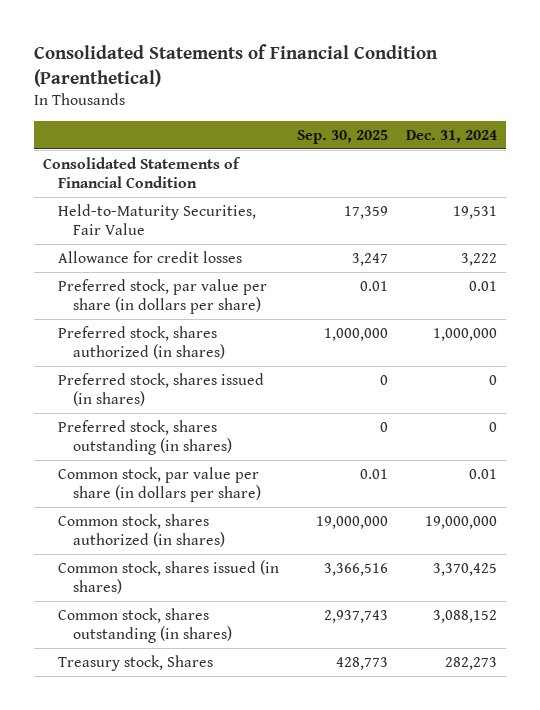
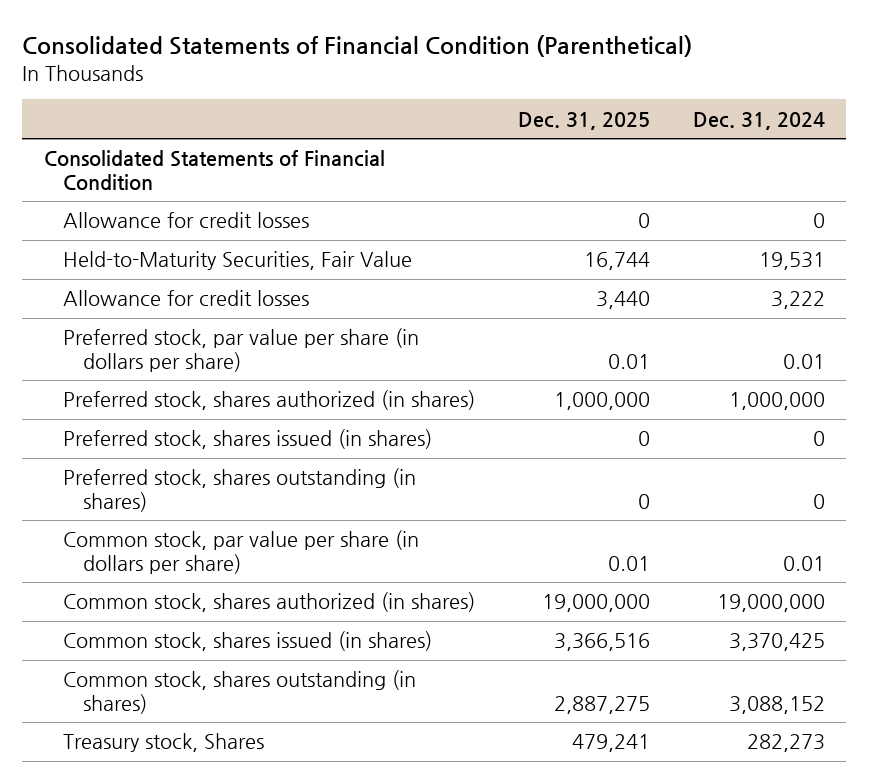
[297,129,389,144] Sep. 30, 2025 -> none
none -> [518,111,651,130] Dec. 31, 2025
none -> [63,212,310,229] Allowance for credit losses

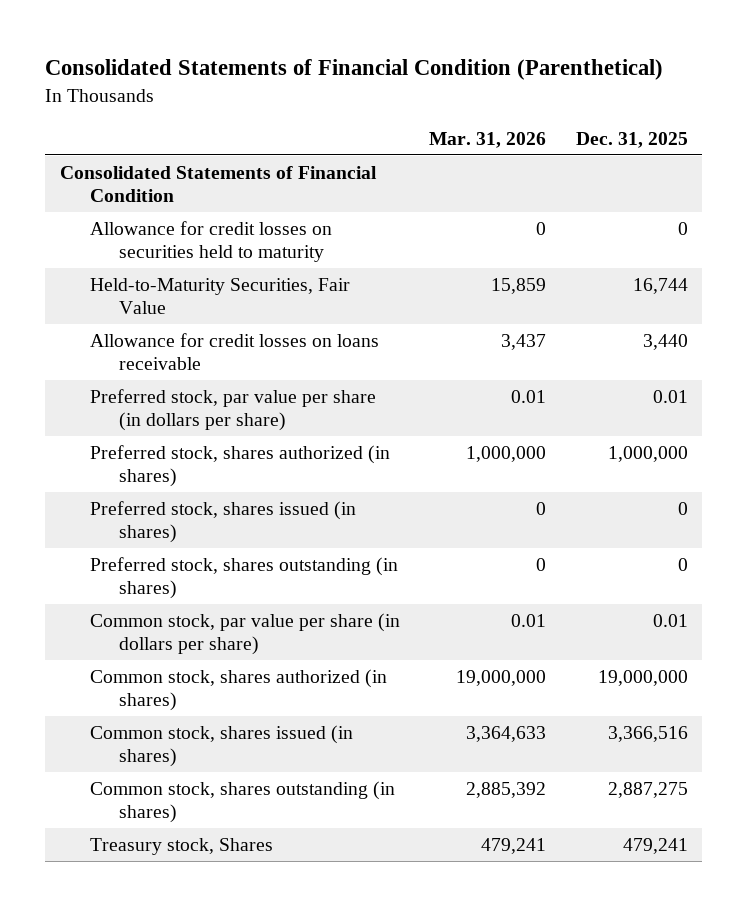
[692,111,825,130] Dec. 31, 2024 -> none
none -> [429,131,547,148] Mar. 31, 2026
[63,212,310,229] Allowance for credit losses -> [89,221,332,262] Allowance for credit losses on securities held to maturity
[63,290,310,307] Allowance for credit losses -> [89,333,379,370] Allowance for credit losses on loans receivable

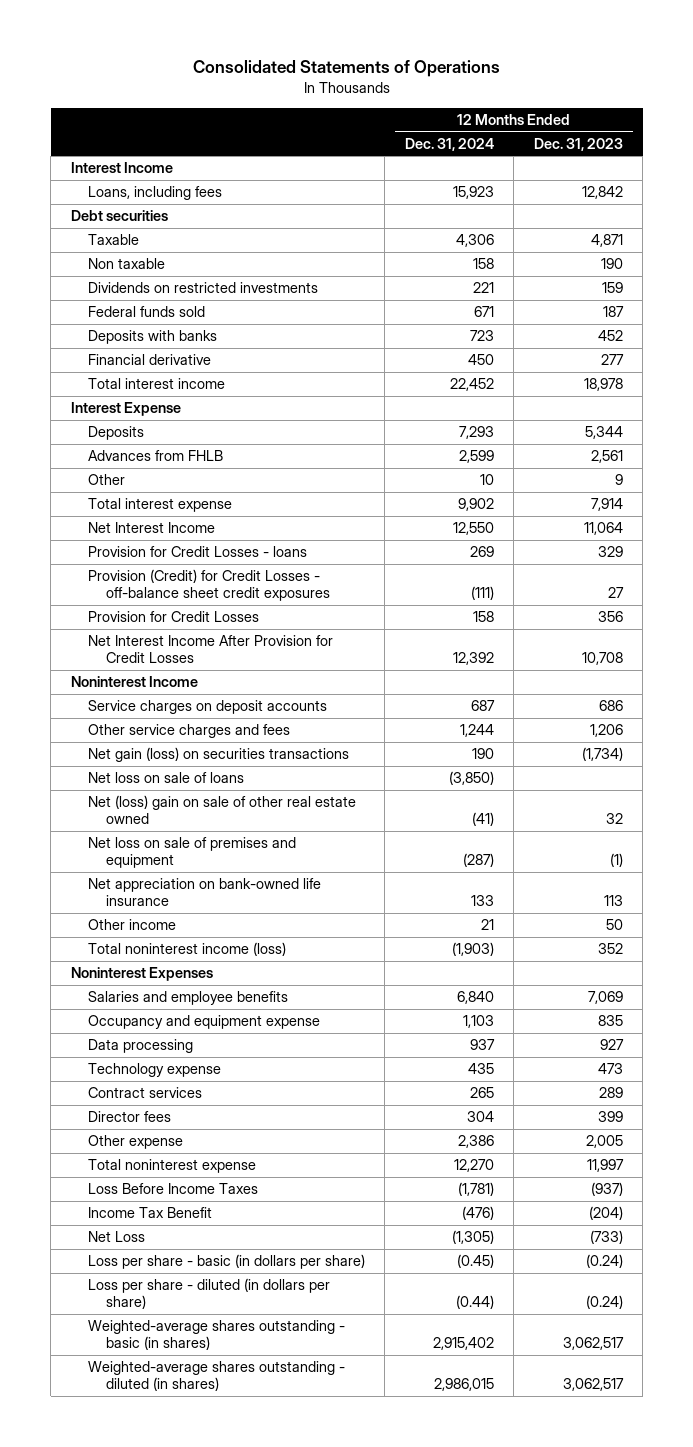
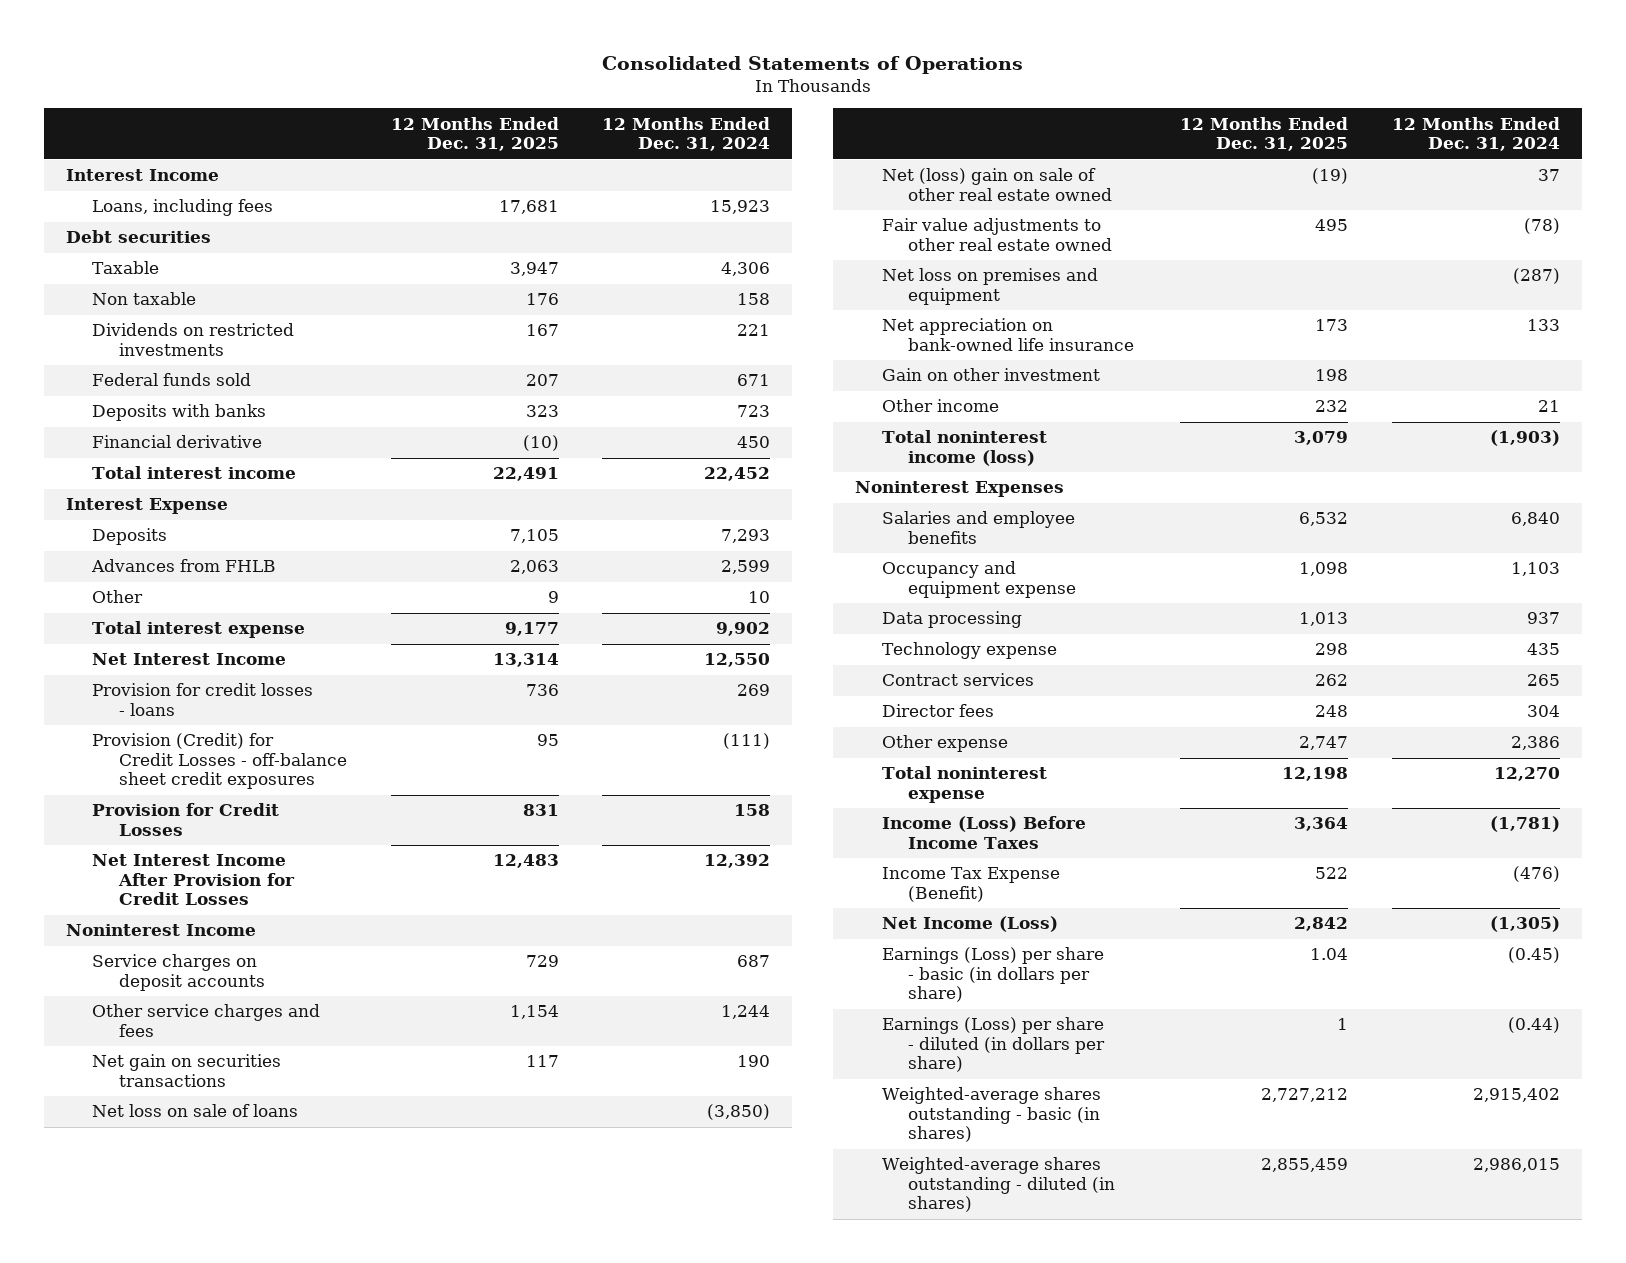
[533,137,623,151] Dec. 31, 2023 -> none
none -> [390,116,559,152] 12 Months Ended Dec. 31, 2025
[88,546,308,558] Provision for Credit Losses - loans -> [92,683,314,716] Provision for credit losses - loans
[88,747,350,763] Net gain (loss) on securities transactions -> [92,1054,282,1087] Net gain on securities transactions
[471,812,494,827] (41) -> [1537,169,1560,182] 37
none -> [881,218,1113,251] Fair value adjustments to other real estate owned
[88,837,297,869] Net loss on sale of premises and equipment -> [881,268,1098,305] Net loss on premises and equipment
none -> [881,368,1100,382] Gain on other investment
[88,1183,259,1195] Loss Before Income Taxes -> [881,816,1086,849] Income (Loss) Before Income Taxes
[88,1207,213,1219] Income Tax Benefit -> [881,867,1060,902] Income Tax Expense (Benefit)
[88,1231,146,1243] Net Loss -> [881,916,1058,933] Net Income (Loss)
[88,1254,366,1270] Loss per share - basic (in dollars per share) -> [881,947,1104,1003] Earnings (Loss) per share - basic (in dollars per share)
[88,1278,331,1310] Loss per share - diluted (in dollars per share) -> [881,1017,1106,1073] Earnings (Loss) per share - diluted (in dollars per share)

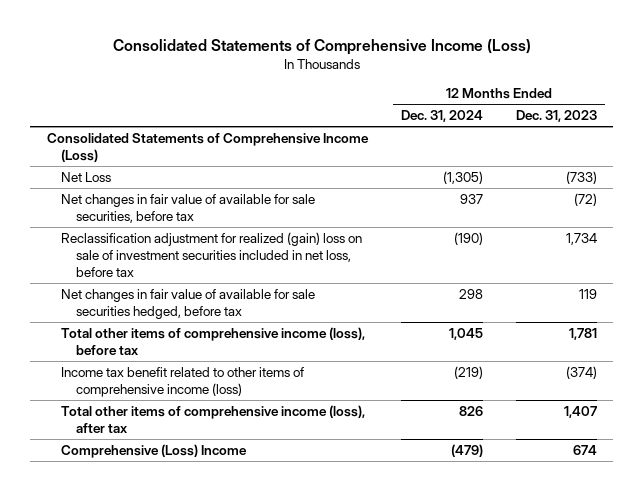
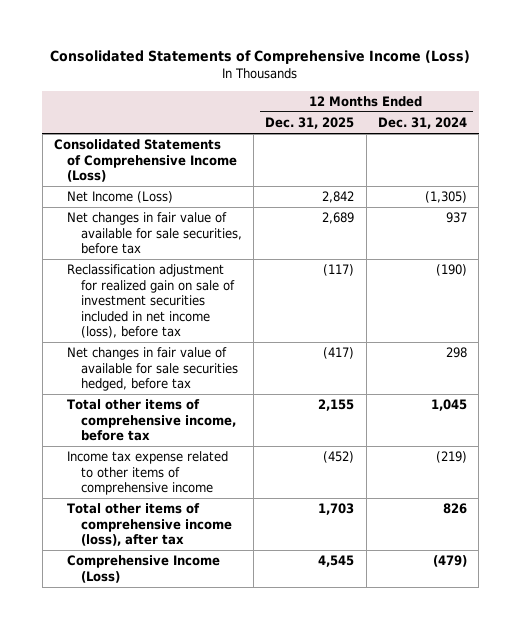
[515,110,597,123] Dec. 31, 2023 -> none
none -> [265,117,355,130] Dec. 31, 2025
[61,171,112,182] Net Loss -> [67,191,174,204] Net Income (Loss)
[61,231,363,277] Reclassification adjustment for realized (gain) loss on sale of investment securities included in net loss, before tax -> [67,264,235,339] Reclassification adjustment for realized gain on sale of investment securities included in net income (loss), before tax
[61,326,366,355] Total other items of comprehensive income (loss), before tax -> [67,399,236,442] Total other items of comprehensive income, before tax
[61,366,305,397] Income tax benefit related to other items of comprehensive income (loss) -> [67,451,229,496] Income tax expense related to other items of comprehensive income
[61,443,248,458] Comprehensive (Loss) Income -> [67,555,221,583] Comprehensive Income (Loss)

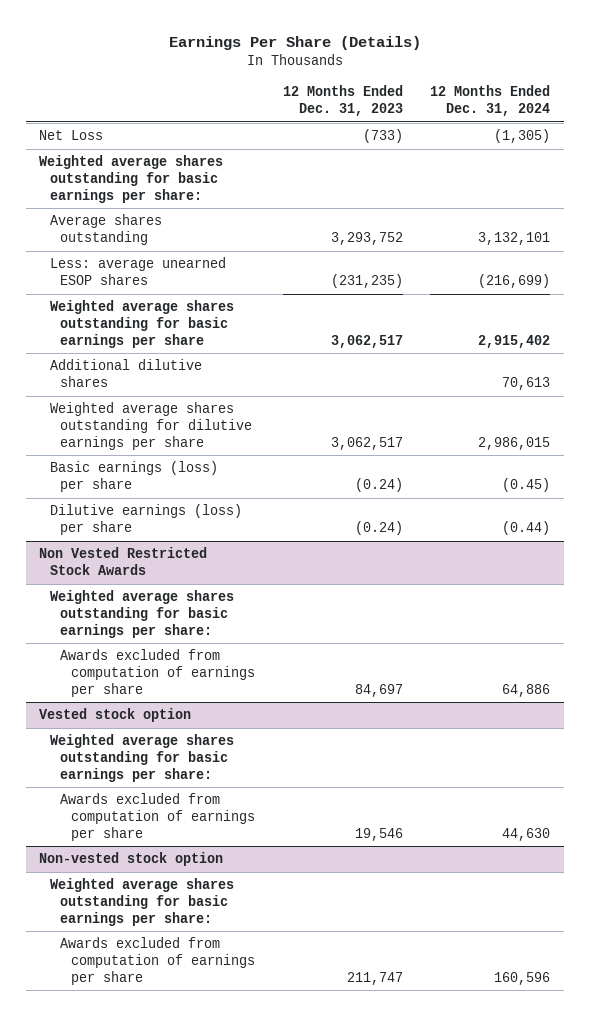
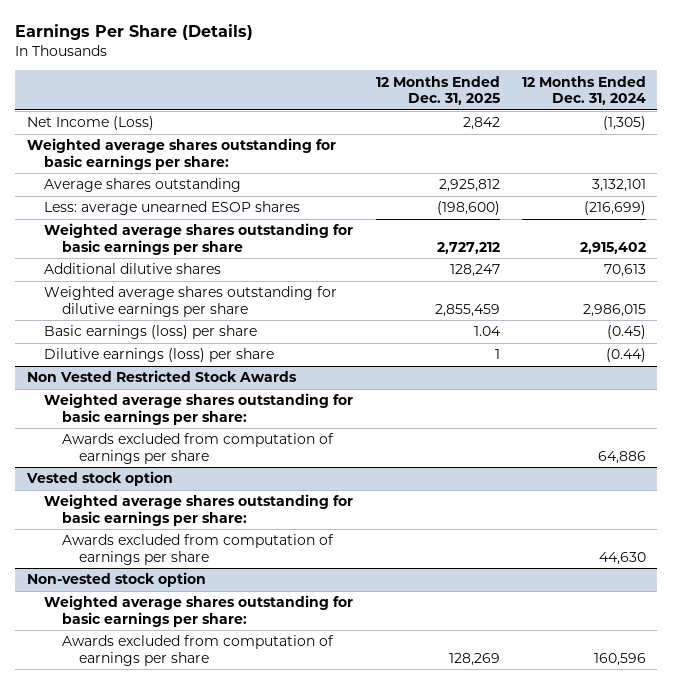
[282,85,403,117] 12 Months Ended Dec. 31, 2023 -> none
none -> [375,75,500,106] 12 Months Ended Dec. 31, 2025
[39,130,104,141] Net Loss -> [26,116,154,131] Net Income (Loss)

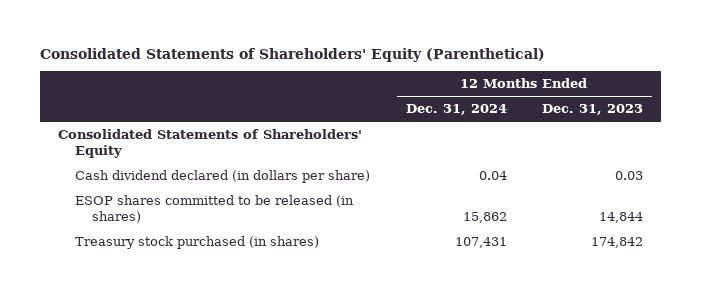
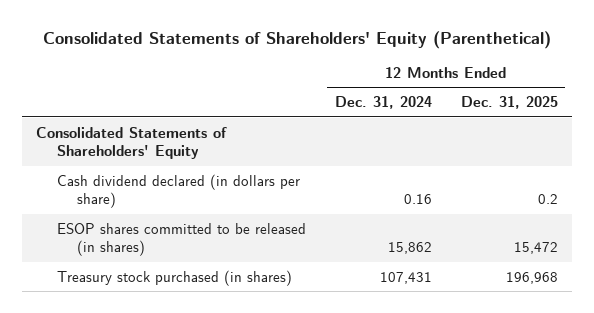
[542,104,644,116] Dec. 31, 2023 -> none
none -> [460,96,558,110] Dec. 31, 2025
[478,171,507,181] 0.04 -> [403,194,432,205] 0.16

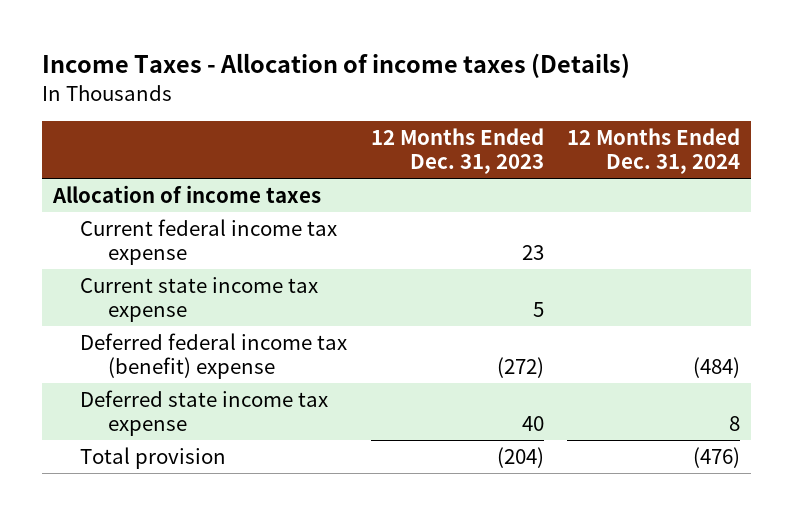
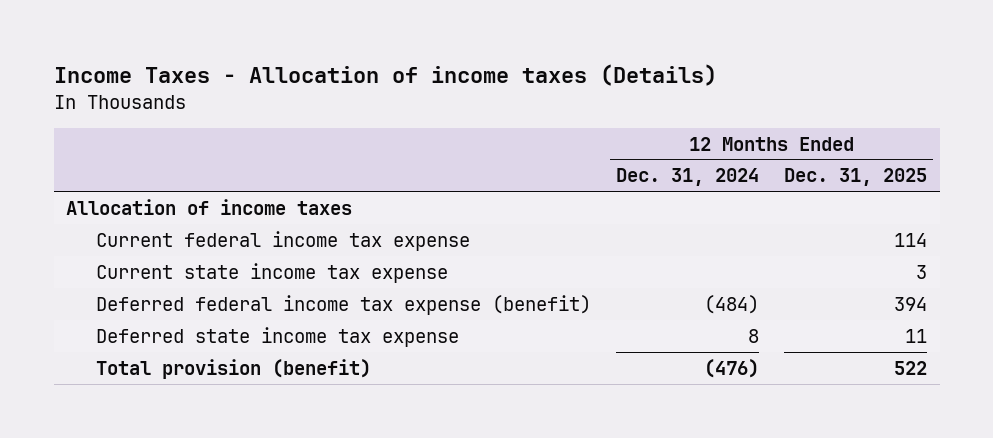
[370,128,544,174] 12 Months Ended Dec. 31, 2023 -> none
none -> [784,168,928,187] Dec. 31, 2025
[80,333,348,379] Deferred federal income tax (benefit) expense -> [96,294,592,315] Deferred federal income tax expense (benefit)
[80,447,227,470] Total provision -> [96,358,372,379] Total provision (benefit)

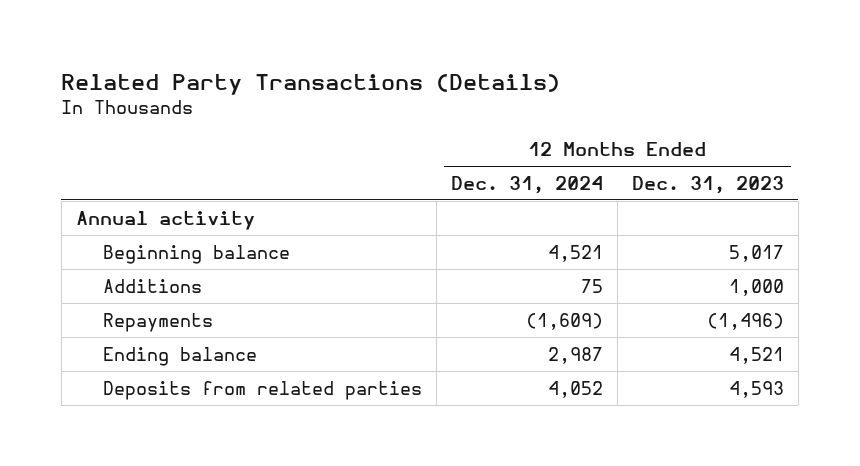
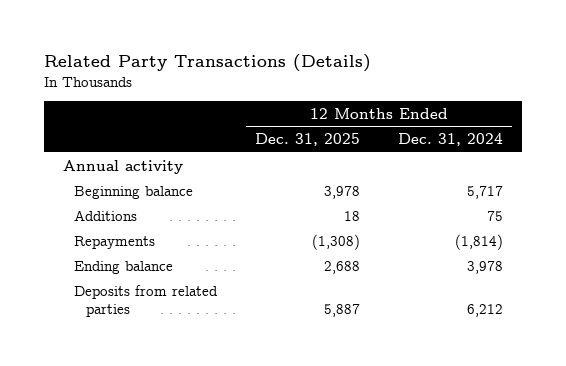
[631,175,784,194] Dec. 31, 2023 -> none
none -> [255,133,361,147] Dec. 31, 2025
[548,244,604,262] 4,521 -> [466,185,503,199] 5,717
[526,312,604,330] (1,609) -> [454,233,503,250] (1,814)
[548,346,604,364] 2,987 -> [466,260,503,274] 3,978
[548,380,604,398] 4,052 -> [466,304,503,318] 6,212

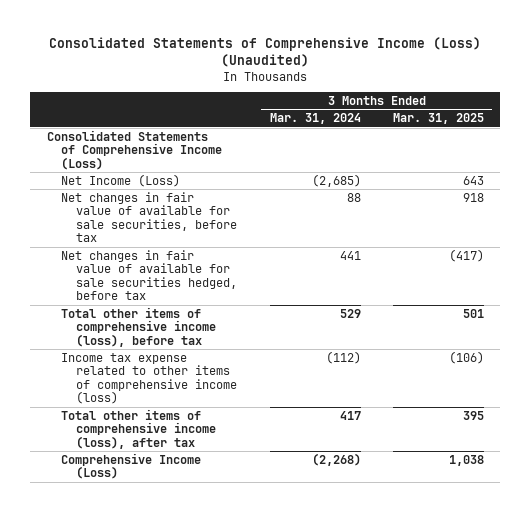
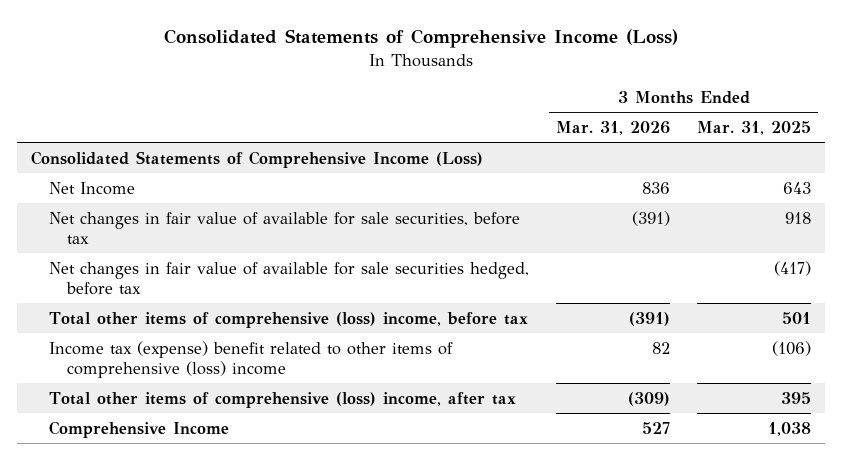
[49,36,482,68] Consolidated Statements of Comprehensive Income (Loss) (Unaudited) -> [164,29,679,49] Consolidated Statements of Comprehensive Income (Loss)
[269,113,361,125] Mar. 31, 2024 -> none
none -> [556,120,671,135] Mar. 31, 2026
[61,173,181,187] Net Income (Loss) -> [49,181,136,195] Net Income
[61,306,216,347] Total other items of comprehensive income (loss), before tax -> [49,311,529,328] Total other items of comprehensive (loss) income, before tax
[61,352,237,405] Income tax expense related to other items of comprehensive income (loss) -> [49,340,454,379] Income tax (expense) benefit related to other items of comprehensive (loss) income
[61,408,216,449] Total other items of comprehensive income (loss), after tax -> [49,391,517,408] Total other items of comprehensive (loss) income, after tax
[61,452,202,480] Comprehensive Income (Loss) -> [49,420,230,438] Comprehensive Income

